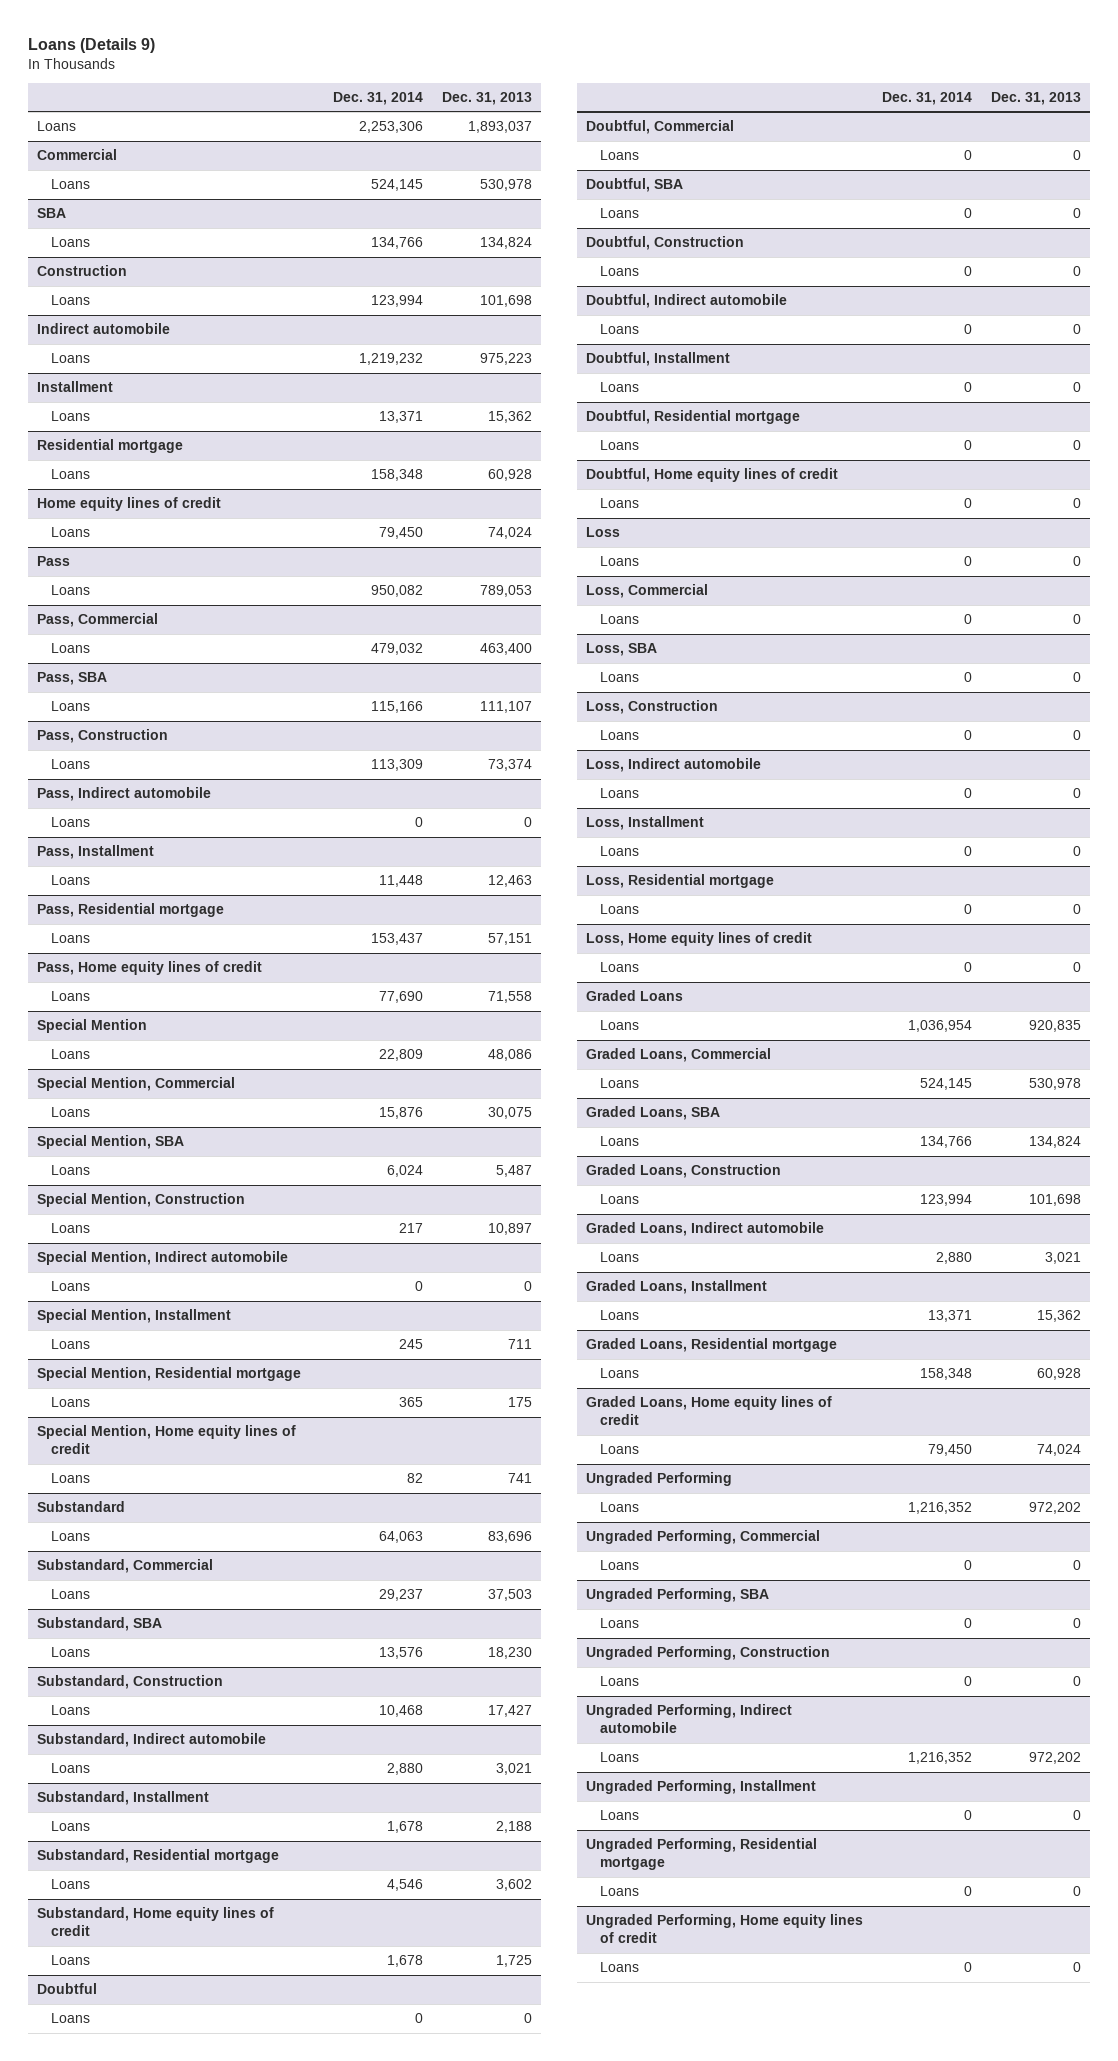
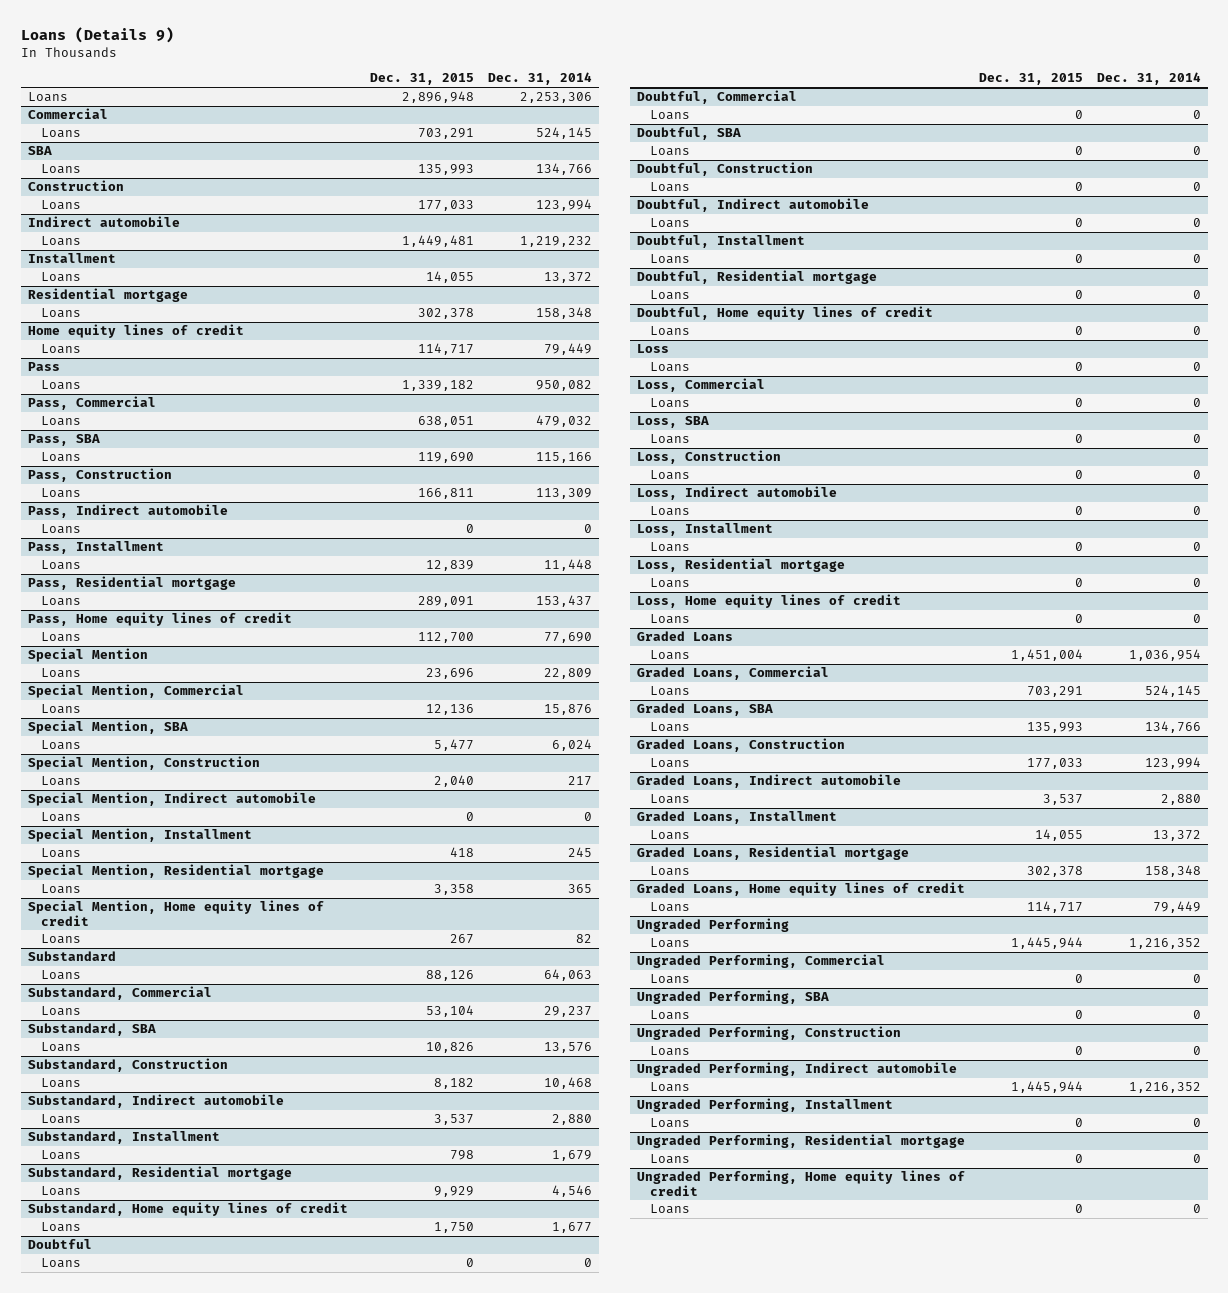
[441,91,532,105] Dec. 31, 2013 -> none
none -> [369,73,474,86] Dec. 31, 2015
[378,411,423,424] 13,371 -> [543,272,592,284] 13,372
[378,527,423,540] 79,450 -> [543,343,592,356] 79,449
[386,1821,423,1834] 1,678 -> [551,1150,592,1162] 1,679
[386,1955,423,1968] 1,678 -> [551,1222,592,1234] 1,677
[927,1310,972,1323] 13,371 -> [1152,830,1201,842] 13,372
[927,1444,972,1457] 79,450 -> [1152,901,1201,914] 79,449

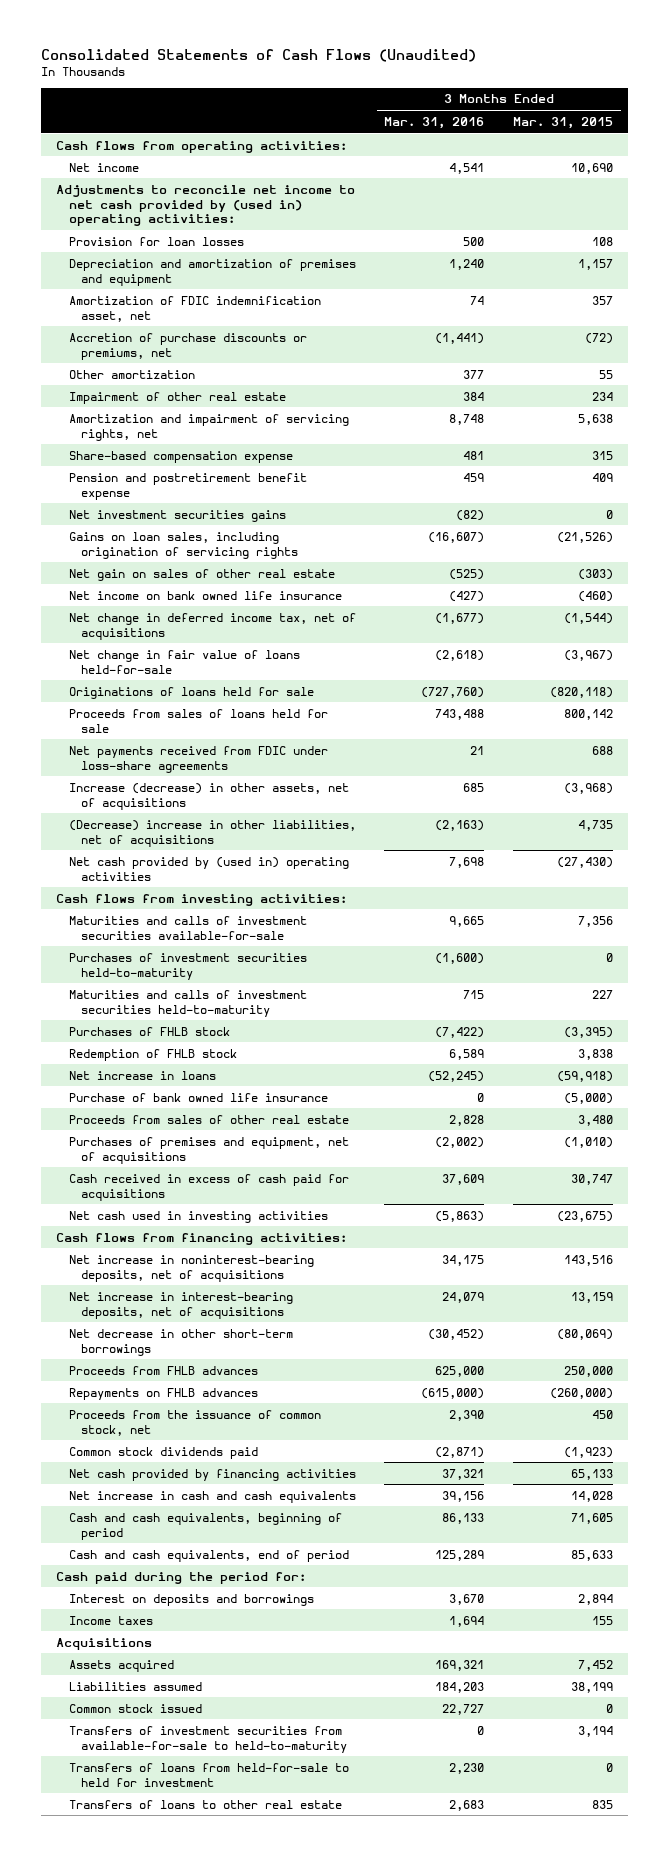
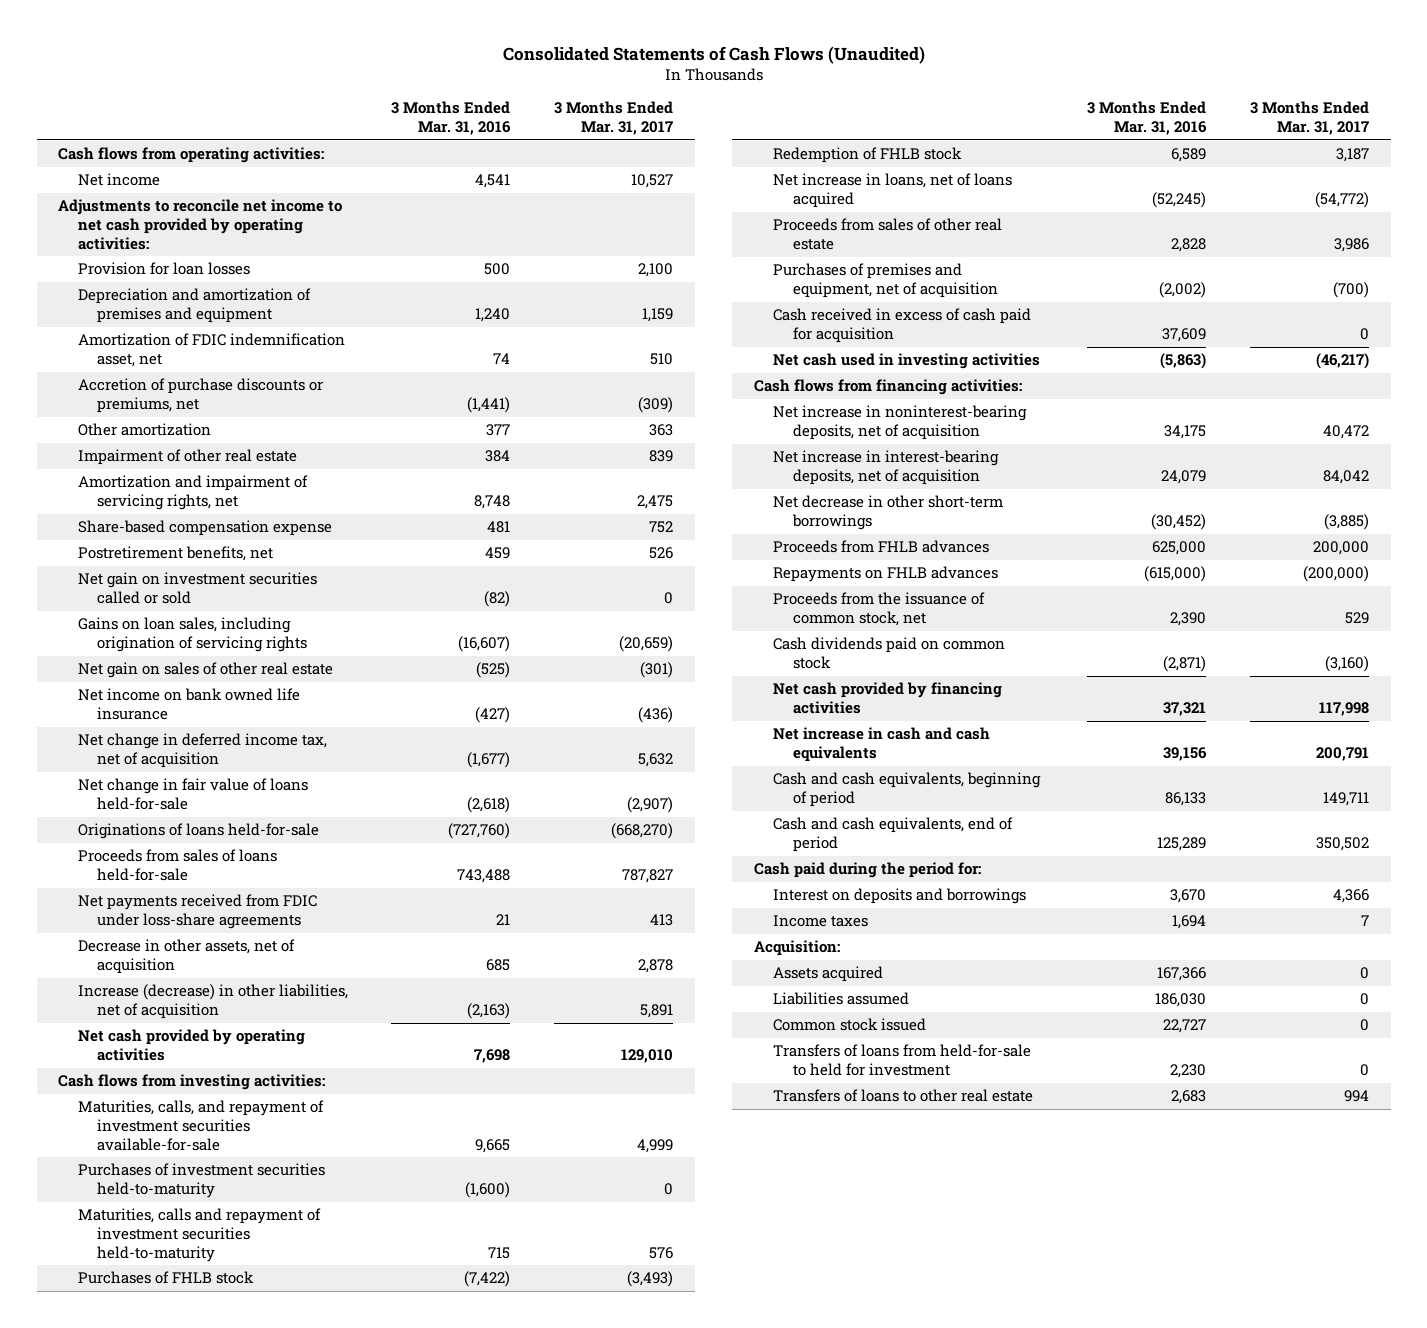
[513,116,614,129] Mar. 31, 2015 -> none
none -> [554,101,674,135] 3 Months Ended Mar. 31, 2017
[55,184,355,227] Adjustments to reconcile net income to net cash provided by (used in) operating activities: -> [58,199,343,250] Adjustments to reconcile net income to net cash provided by operating activities:
[68,472,307,500] Pension and postretirement benefit expense -> [77,546,273,562] Postretirement benefits, net
[68,509,286,522] Net investment securities gains -> [77,572,317,605] Net gain on investment securities called or sold
[68,612,356,640] Net change in deferred income tax, net of acquisitions -> [77,733,327,769] Net change in deferred income tax, net of acquisition
[68,686,314,699] Originations of loans held for sale -> [77,823,319,840] Originations of loans held-for-sale
[68,708,328,733] Proceeds from sales of loans held for sale -> [77,849,277,882] Proceeds from sales of loans held-for-sale
[68,782,349,810] Increase (decrease) in other assets, net of acquisitions -> [77,939,295,975] Decrease in other assets, net of acquisition
[68,819,356,847] (Decrease) increase in other liabilities, net of acquisitions -> [77,984,348,1020] Increase (decrease) in other liabilities, net of acquisition
[68,856,349,881] Net cash provided by (used in) operating activities -> [77,1029,305,1062] Net cash provided by operating activities
[68,915,307,940] Maturities and calls of investment securities available-for-sale -> [77,1100,324,1151] Maturities, calls, and repayment of investment securities available-for-sale
[68,989,307,1017] Maturities and calls of investment securities held-to-maturity -> [77,1208,321,1262] Maturities, calls and repayment of investment securities held-to-maturity
[68,1092,328,1102] Purchase of bank owned life insurance -> none
[68,1070,216,1080] Net increase in loans -> [773,173,1013,209] Net increase in loans, net of loans acquired
[68,1136,349,1164] Purchases of premises and equipment, net of acquisitions -> [773,263,998,299] Purchases of premises and equipment, net of acquisition
[68,1173,349,1201] Cash received in excess of cash paid for acquisitions -> [773,308,1032,344] Cash received in excess of cash paid for acquisition
[68,1254,314,1282] Net increase in noninterest-bearing deposits, net of acquisitions -> [773,405,1028,441] Net increase in noninterest-bearing deposits, net of acquisition
[68,1291,293,1319] Net increase in interest-bearing deposits, net of acquisitions -> [773,450,1000,486] Net increase in interest-bearing deposits, net of acquisition
[68,1446,258,1459] Common stock dividends paid -> [773,637,1006,670] Cash dividends paid on common stock
[55,1637,152,1650] Acquisitions -> [754,940,841,957] Acquisition:
[435,1659,485,1671] 169,321 -> [1157,967,1207,982] 167,366
[435,1681,485,1693] 184,203 -> [1155,993,1207,1008] 186,030
[68,1725,348,1753] Transfers of investment securities from available-for-sale to held-to-maturity -> none

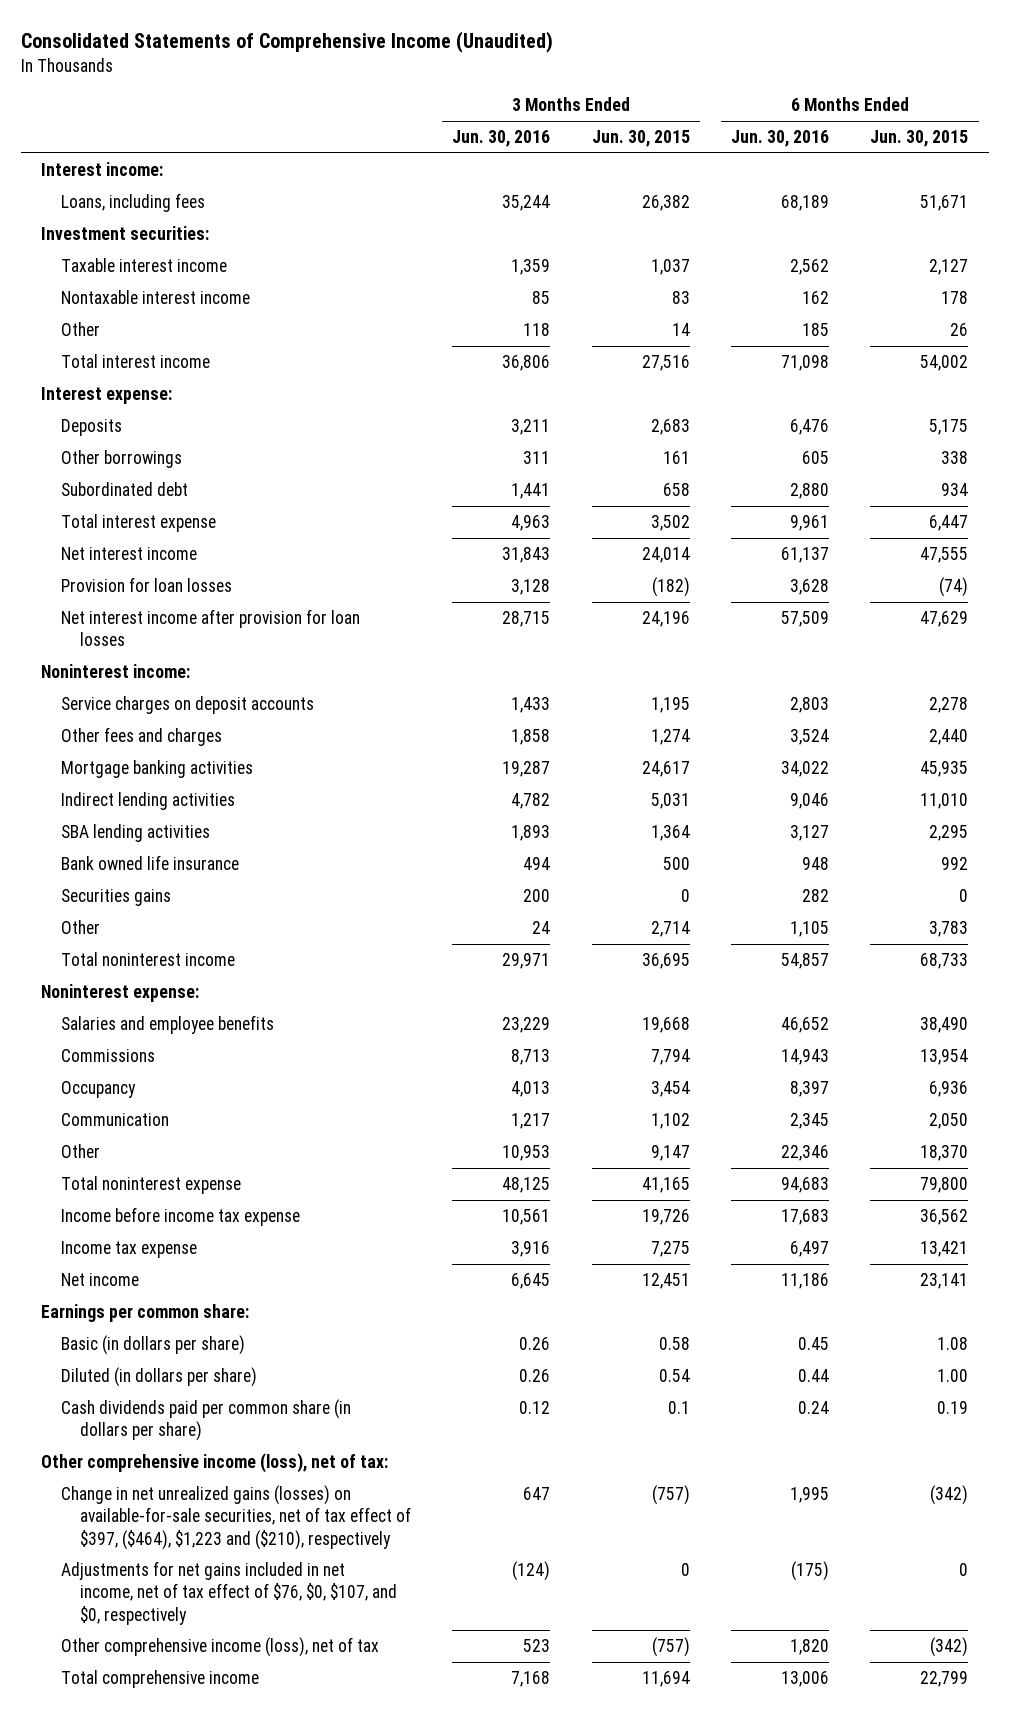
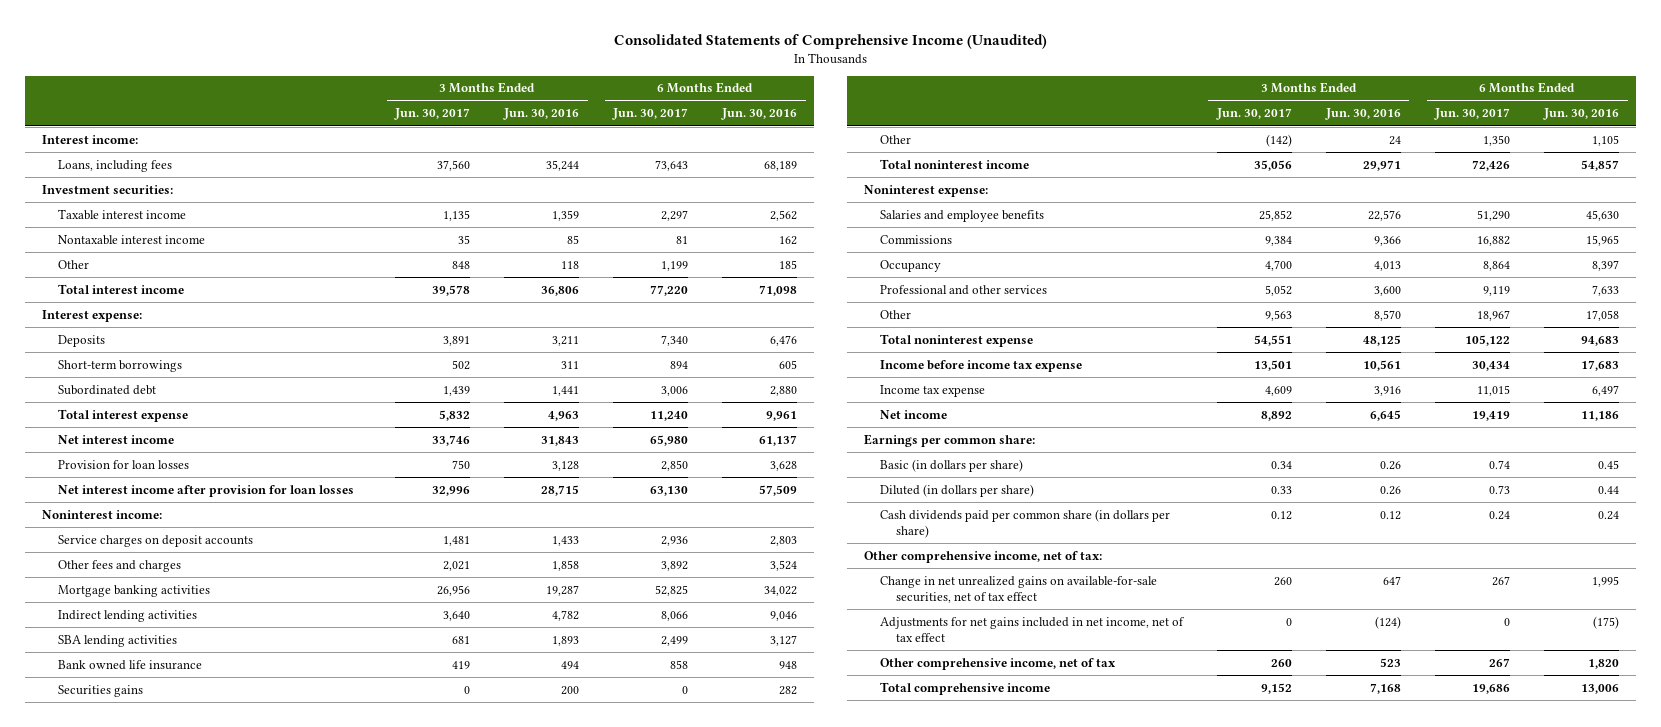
[591,130,690,148] Jun. 30, 2015 -> none
[870,130,969,148] Jun. 30, 2015 -> none
none -> [394,108,471,121] Jun. 30, 2017
none -> [612,108,689,121] Jun. 30, 2017
[60,450,182,469] Other borrowings -> [58,359,183,372] Short-term borrowings
[502,1017,551,1034] 23,229 -> [1367,209,1401,221] 22,576
[780,1017,829,1034] 46,652 -> [1586,209,1620,221] 45,630
[511,1049,551,1066] 8,713 -> [1373,235,1401,246] 9,366
[780,1049,829,1066] 14,943 -> [1586,234,1620,246] 15,965
[60,1113,169,1127] Communication -> none
none -> [879,284,1047,295] Professional and other services
[502,1145,551,1162] 10,953 -> [1373,309,1401,321] 8,570
[780,1145,829,1162] 22,346 -> [1586,309,1620,321] 17,058
[41,1453,389,1474] Other comprehensive income (loss), net of tax: -> [863,550,1102,563] Other comprehensive income, net of tax:
[60,1485,412,1550] Change in net unrealized gains (losses) on available-for-sale securities, net of tax effect of $397, ($464), $1,223 and ($210), respectively -> [879,575,1157,604] Change in net unrealized gains on available-for-sale securities, net of tax effect
[60,1561,398,1625] Adjustments for net gains included in net income, net of tax effect of $76, $0, $107, and $0, respectively -> [879,616,1185,643] Adjustments for net gains included in net income, net of tax effect
[60,1637,379,1658] Other comprehensive income (loss), net of tax -> [879,657,1116,670] Other comprehensive income, net of tax

